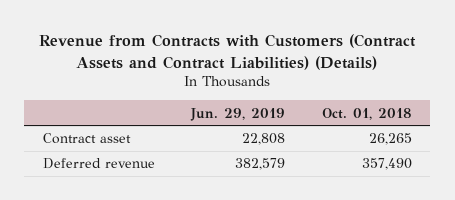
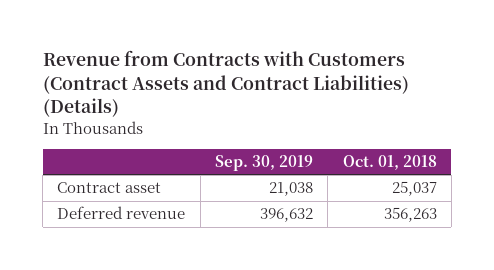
[190,107,286,121] Jun. 29, 2019 -> none
none -> [215,154,314,171] Sep. 30, 2019
[369,133,413,146] 26,265 -> [391,181,437,197] 25,037
[362,158,413,171] 357,490 -> [383,207,437,223] 356,263

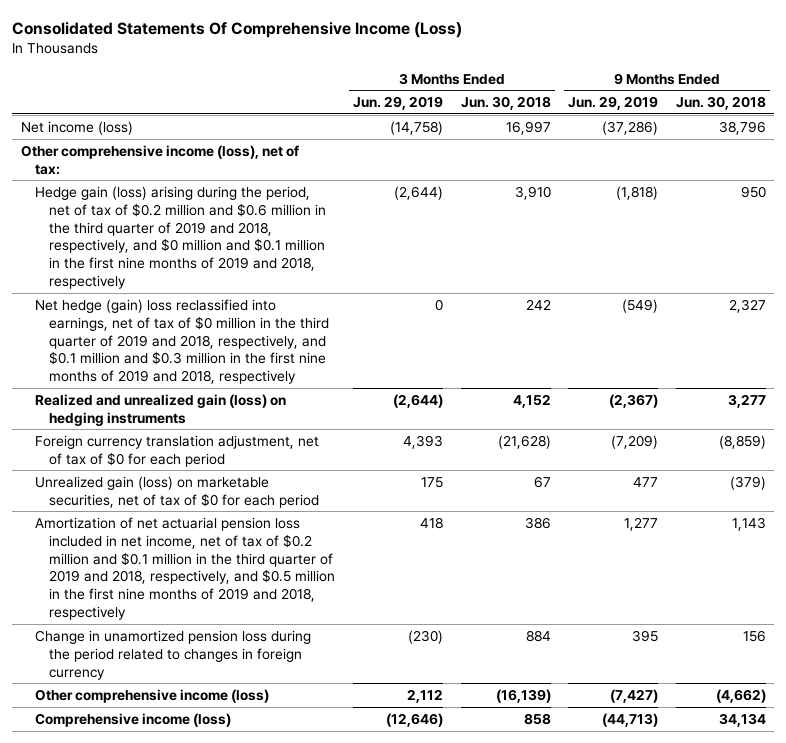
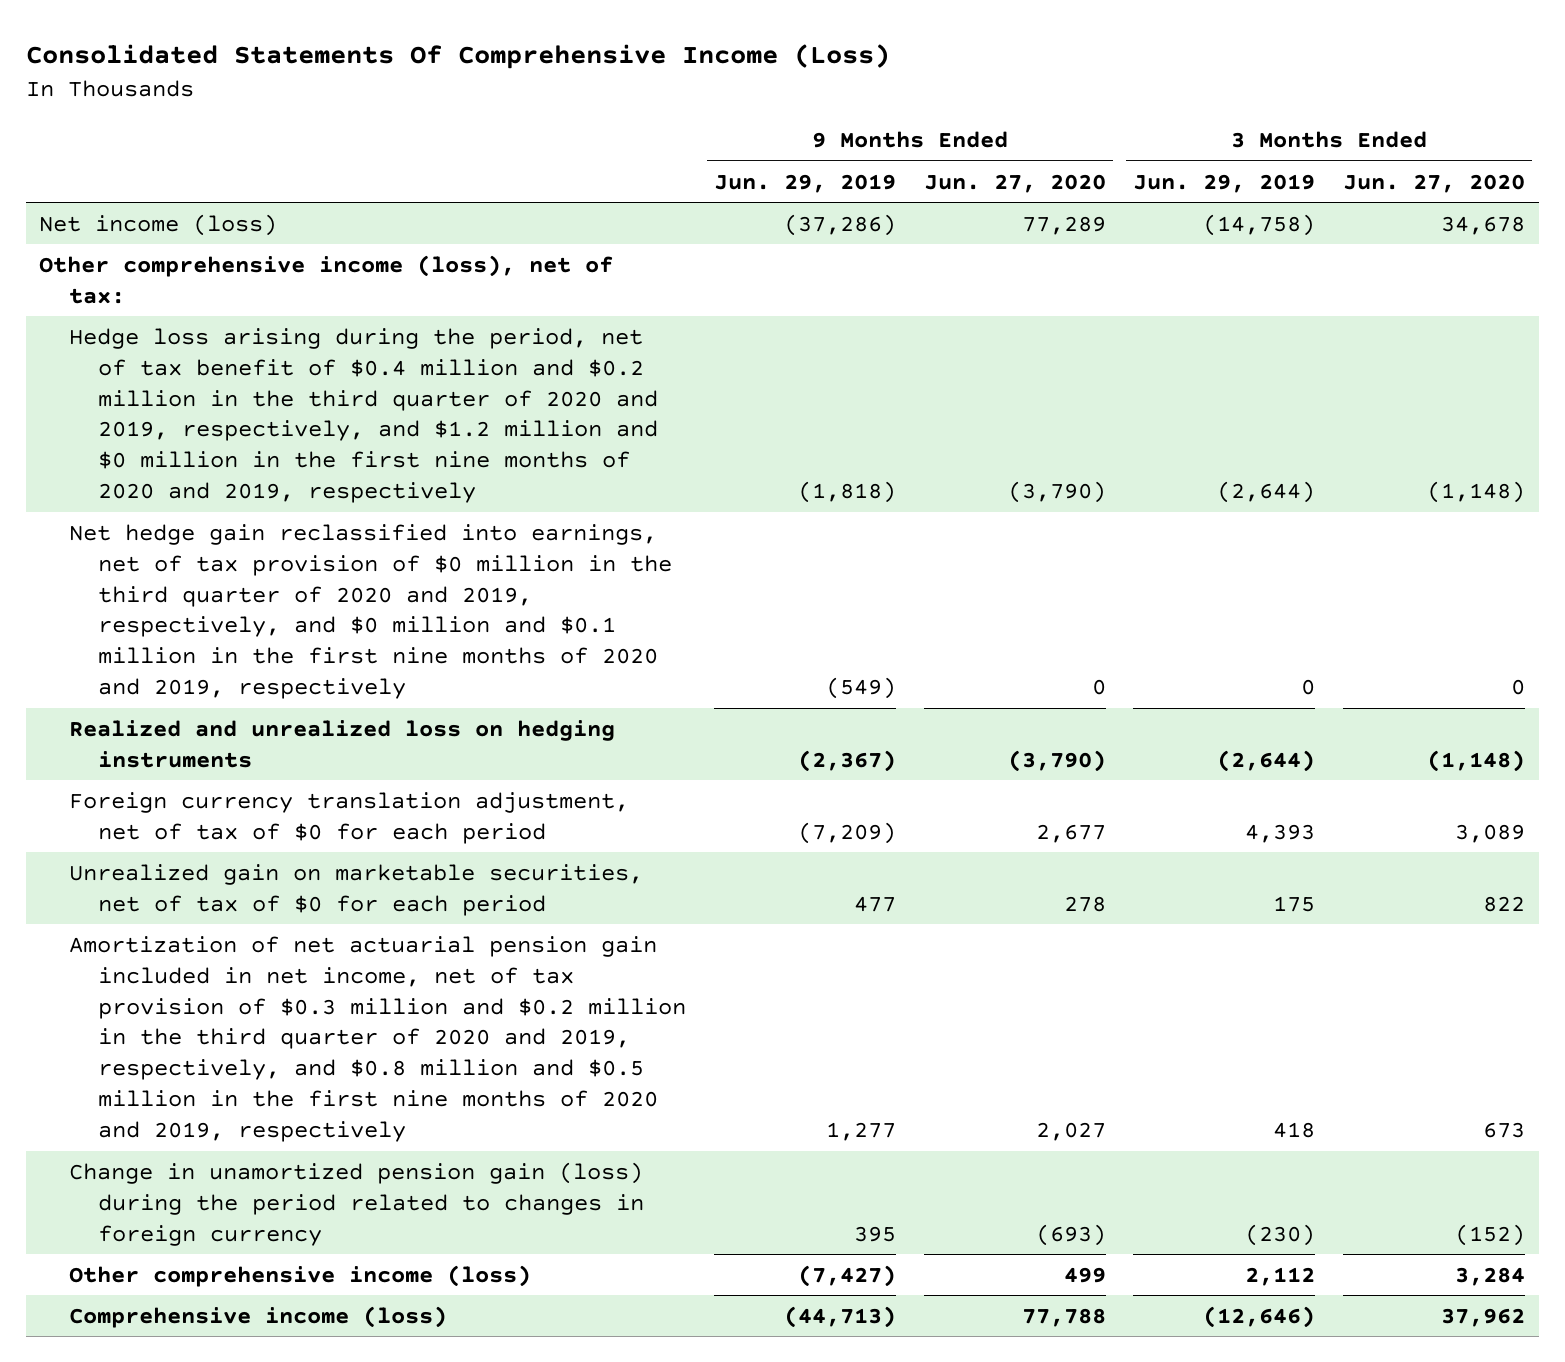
[460,96,551,111] Jun. 30, 2018 -> none
[675,96,766,111] Jun. 30, 2018 -> none
none -> [923,173,1106,193] Jun. 27, 2020
none -> [1343,173,1526,193] Jun. 27, 2020
[34,185,327,290] Hedge gain (loss) arising during the period, net of tax of $0.2 million and $0.6 million in the third quarter of 2019 and 2018, respectively, and $0 million and $0.1 million in the first nine months of 2019 and 2018, respectively -> [68,327,659,504] Hedge loss arising during the period, net of tax benefit of $0.4 million and $0.2 million in the third quarter of 2020 and 2019, respectively, and $1.2 million and $0 million in the first nine months of 2020 and 2019, respectively
[34,298,330,385] Net hedge (gain) loss reclassified into earnings, net of tax of $0 million in the third quarter of 2019 and 2018, respectively, and $0.1 million and $0.3 million in the first nine months of 2019 and 2018, respectively -> [68,523,673,700] Net hedge gain reclassified into earnings, net of tax provision of $0 million in the third quarter of 2020 and 2019, respectively, and $0 million and $0.1 million in the first nine months of 2020 and 2019, respectively
[34,393,286,426] Realized and unrealized gain (loss) on hedging instruments -> [68,719,615,768] Realized and unrealized loss on hedging instruments
[34,475,320,508] Unrealized gain (loss) on marketable securities, net of tax of $0 for each period -> [68,863,643,916] Unrealized gain on marketable securities, net of tax of $0 for each period
[34,516,336,621] Amortization of net actuarial pension loss included in net income, net of tax of $0.2 million and $0.1 million in the third quarter of 2019 and 2018, respectively, and $0.5 million in the first nine months of 2019 and 2018, respectively -> [68,935,687,1143] Amortization of net actuarial pension gain included in net income, net of tax provision of $0.3 million and $0.2 million in the third quarter of 2020 and 2019, respectively, and $0.8 million and $0.5 million in the first nine months of 2020 and 2019, respectively
[34,629,311,680] Change in unamortized pension loss during the period related to changes in foreign currency -> [68,1161,645,1246] Change in unamortized pension gain (loss) during the period related to changes in foreign currency

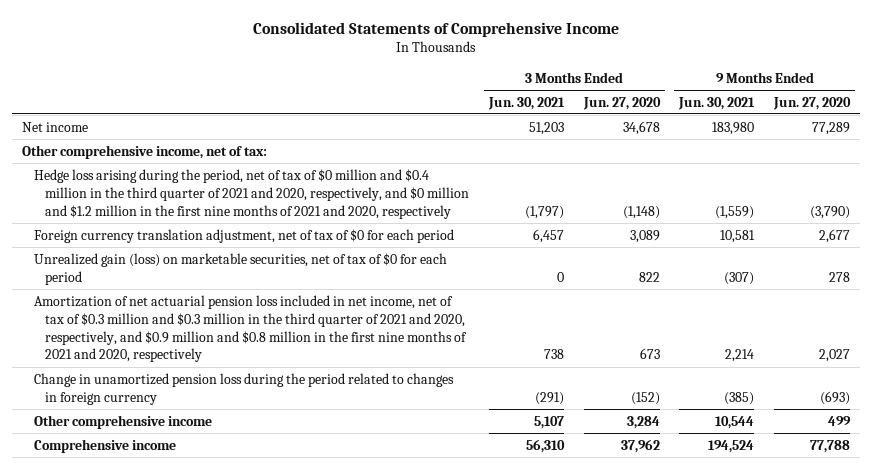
[25,44,890,70] Consolidated Statements Of Comprehensive Income (Loss) -> [252,21,619,37] Consolidated Statements of Comprehensive Income
[713,173,896,193] Jun. 29, 2019 -> none
[1133,173,1316,193] Jun. 29, 2019 -> none
none -> [487,96,565,110] Jun. 30, 2021
none -> [678,96,756,110] Jun. 30, 2021
[68,523,673,700] Net hedge gain reclassified into earnings, net of tax provision of $0 million in the third quarter of 2020 and 2019, respectively, and $0 million and $0.1 million in the first nine months of 2020 and 2019, respectively -> none
[68,719,615,768] Realized and unrealized loss on hedging instruments -> none
[39,213,278,236] Net income (loss) -> [21,121,88,132] Net income
[39,254,614,304] Other comprehensive income (loss), net of tax: -> [21,144,267,159] Other comprehensive income, net of tax:
[68,327,659,504] Hedge loss arising during the period, net of tax benefit of $0.4 million and $0.2 million in the third quarter of 2020 and 2019, respectively, and $1.2 million and $0 million in the first nine months of 2020 and 2019, respectively -> [33,168,470,219] Hedge loss arising during the period, net of tax of $0 million and $0.4 million in the third quarter of 2021 and 2020, respectively, and $0 million and $1.2 million in the first nine months of 2021 and 2020, respectively
[68,863,643,916] Unrealized gain on marketable securities, net of tax of $0 for each period -> [33,252,447,285] Unrealized gain (loss) on marketable securities, net of tax of $0 for each period
[68,935,687,1143] Amortization of net actuarial pension gain included in net income, net of tax provision of $0.3 million and $0.2 million in the third quarter of 2020 and 2019, respectively, and $0.8 million and $0.5 million in the first nine months of 2020 and 2019, respectively -> [33,294,468,363] Amortization of net actuarial pension loss included in net income, net of tax of $0.3 million and $0.3 million in the third quarter of 2021 and 2020, respectively, and $0.9 million and $0.8 million in the first nine months of 2021 and 2020, respectively
[68,1161,645,1246] Change in unamortized pension gain (loss) during the period related to changes in foreign currency -> [33,372,454,405] Change in unamortized pension loss during the period related to changes in foreign currency
[68,1264,531,1287] Other comprehensive income (loss) -> [33,414,212,429] Other comprehensive income
[68,1305,447,1328] Comprehensive income (loss) -> [33,438,176,453] Comprehensive income

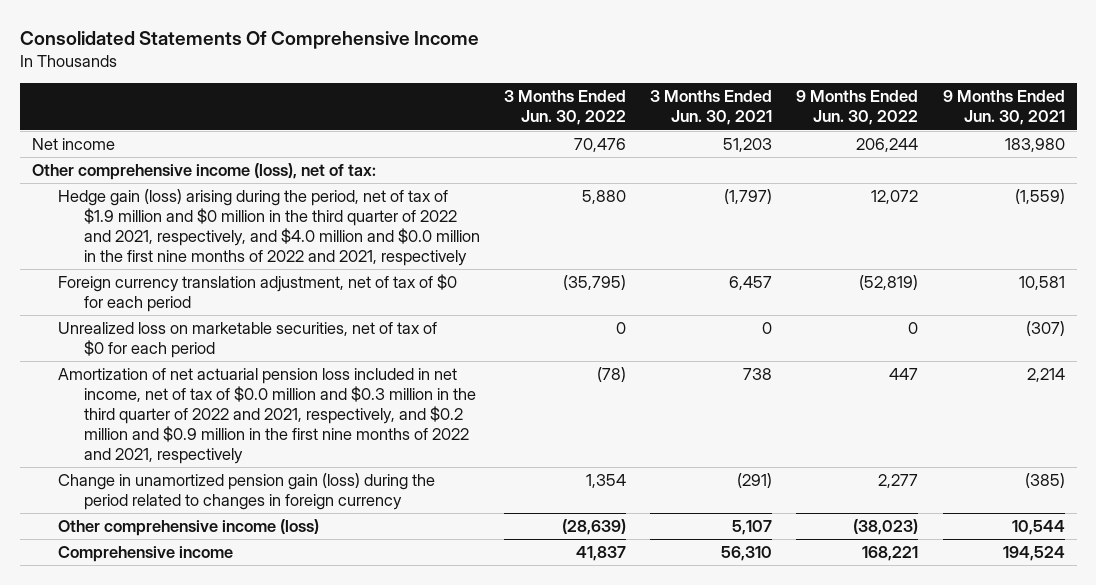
[252,21,619,37] Consolidated Statements of Comprehensive Income -> [19,31,479,50] Consolidated Statements Of Comprehensive Income
[582,96,661,110] Jun. 27, 2020 -> none
[773,96,852,110] Jun. 27, 2020 -> none
none -> [503,90,626,126] 3 Months Ended Jun. 30, 2022
none -> [796,90,919,126] 9 Months Ended Jun. 30, 2022
[21,144,267,159] Other comprehensive income, net of tax: -> [31,163,376,181] Other comprehensive income (loss), net of tax:
[33,168,470,219] Hedge loss arising during the period, net of tax of $0 million and $0.4 million in the third quarter of 2021 and 2020, respectively, and $0 million and $1.2 million in the first nine months of 2021 and 2020, respectively -> [57,189,480,266] Hedge gain (loss) arising during the period, net of tax of $1.9 million and $0 million in the third quarter of 2022 and 2021, respectively, and $4.0 million and $0.0 million in the first nine months of 2022 and 2021, respectively
[33,252,447,285] Unrealized gain (loss) on marketable securities, net of tax of $0 for each period -> [57,322,437,358] Unrealized loss on marketable securities, net of tax of $0 for each period
[33,294,468,363] Amortization of net actuarial pension loss included in net income, net of tax of $0.3 million and $0.3 million in the third quarter of 2021 and 2020, respectively, and $0.9 million and $0.8 million in the first nine months of 2021 and 2020, respectively -> [57,368,476,464] Amortization of net actuarial pension loss included in net income, net of tax of $0.0 million and $0.3 million in the third quarter of 2022 and 2021, respectively, and $0.2 million and $0.9 million in the first nine months of 2022 and 2021, respectively
[33,372,454,405] Change in unamortized pension loss during the period related to changes in foreign currency -> [57,473,435,510] Change in unamortized pension gain (loss) during the period related to changes in foreign currency
[33,414,212,429] Other comprehensive income -> [57,519,319,537] Other comprehensive income (loss)

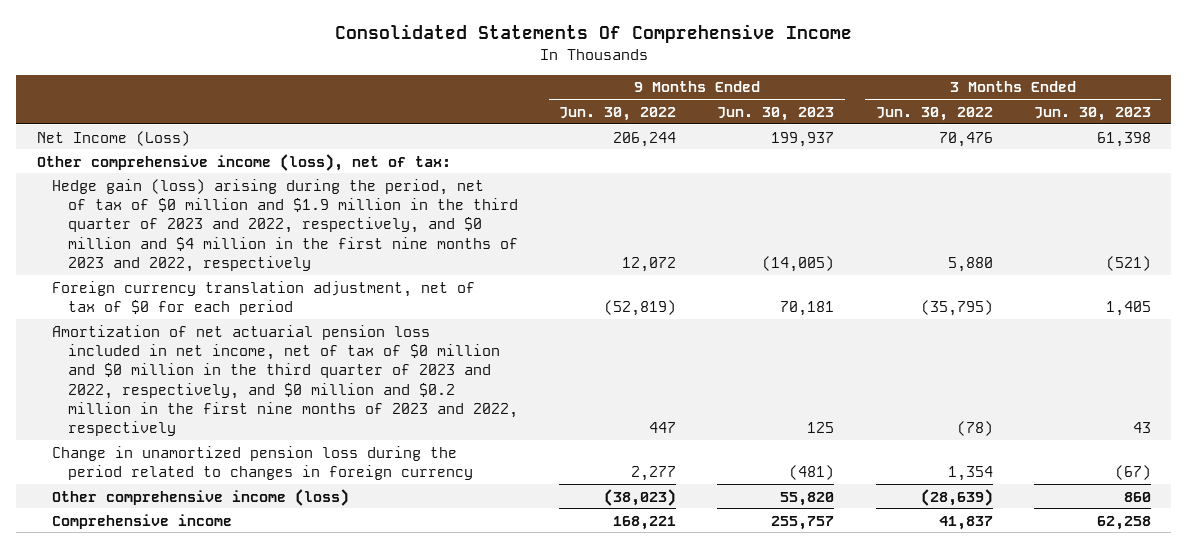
[650,90,773,126] 3 Months Ended Jun. 30, 2021 -> none
[942,90,1065,126] 9 Months Ended Jun. 30, 2021 -> none
none -> [717,106,835,121] Jun. 30, 2023
none -> [1033,106,1151,121] Jun. 30, 2023
[31,138,115,151] Net income -> [36,130,190,146] Net Income (Loss)
[57,189,480,266] Hedge gain (loss) arising during the period, net of tax of $1.9 million and $0 million in the third quarter of 2022 and 2021, respectively, and $4.0 million and $0.0 million in the first nine months of 2022 and 2021, respectively -> [52,178,518,272] Hedge gain (loss) arising during the period, net of tax of $0 million and $1.9 million in the third quarter of 2023 and 2022, respectively, and $0 million and $4 million in the first nine months of 2023 and 2022, respectively
[57,322,437,358] Unrealized loss on marketable securities, net of tax of $0 for each period -> none
[57,368,476,464] Amortization of net actuarial pension loss included in net income, net of tax of $0.0 million and $0.3 million in the third quarter of 2022 and 2021, respectively, and $0.2 million and $0.9 million in the first nine months of 2022 and 2021, respectively -> [52,324,518,437] Amortization of net actuarial pension loss included in net income, net of tax of $0 million and $0 million in the third quarter of 2023 and 2022, respectively, and $0 million and $0.2 million in the first nine months of 2023 and 2022, respectively
[57,473,435,510] Change in unamortized pension gain (loss) during the period related to changes in foreign currency -> [52,445,473,480] Change in unamortized pension loss during the period related to changes in foreign currency

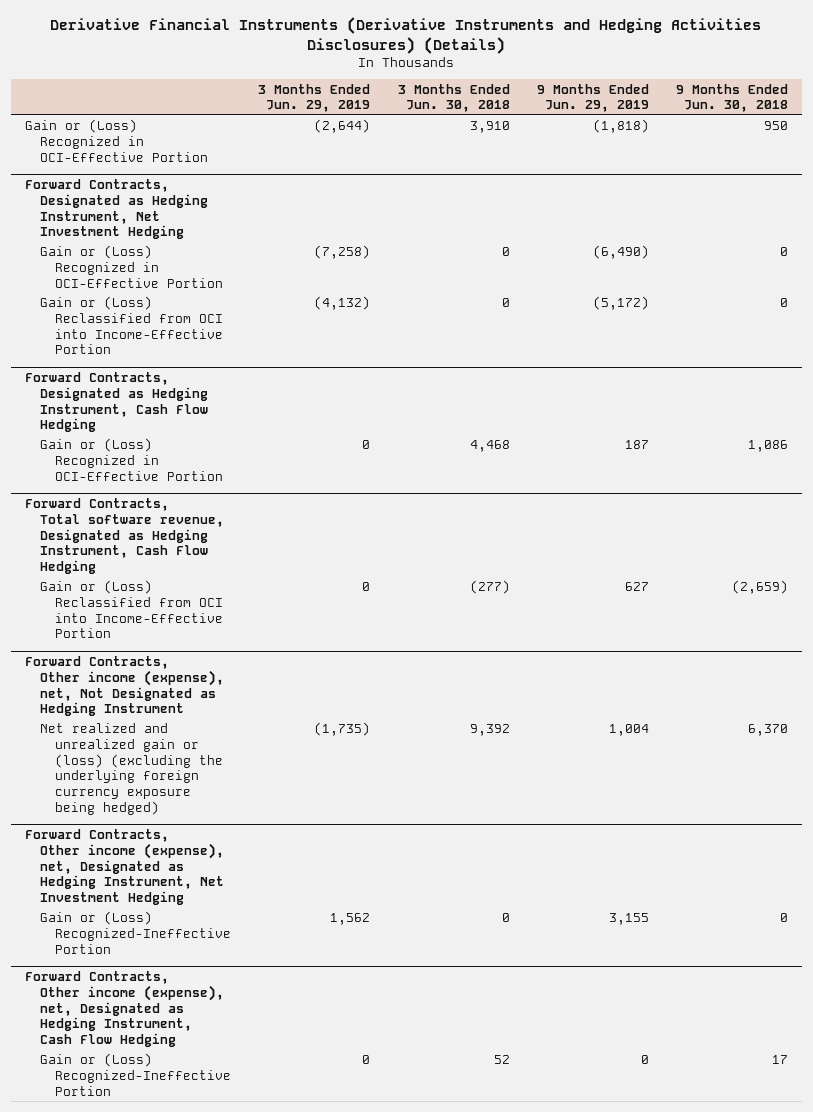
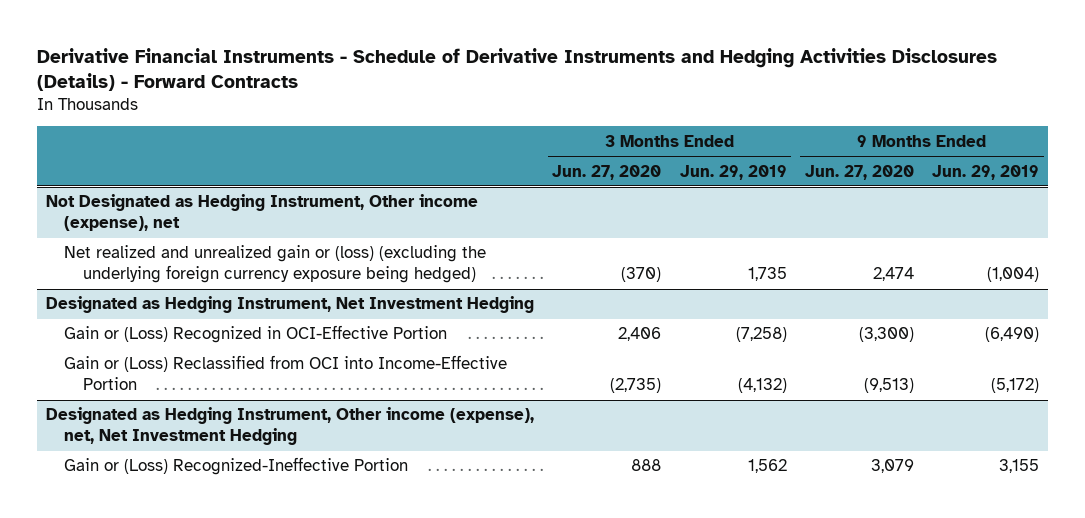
[50,17,762,54] Derivative Financial Instruments (Derivative Instruments and Hedging Activities Disclosures) (Details) -> [37,47,998,91] Derivative Financial Instruments - Schedule of Derivative Instruments and Hedging Activities Disclosures (Details) - Forward Contracts
[397,83,510,113] 3 Months Ended Jun. 30, 2018 -> none
[675,83,788,113] 9 Months Ended Jun. 30, 2018 -> none
none -> [552,164,662,180] Jun. 27, 2020
none -> [804,164,914,180] Jun. 27, 2020
[24,119,208,162] Gain or (Loss) Recognized in OCI-Effective Portion -> none
none -> [46,194,479,232] Not Designated as Hedging Instrument, Other income (expense), net
none -> [64,245,487,284] Net realized and unrealized gain or (loss) (excluding the underlying foreign currency exposure being hedged)
[24,179,208,240] Forward Contracts, Designated as Hedging Instrument, Net Investment Hedging -> [46,296,535,314] Designated as Hedging Instrument, Net Investment Hedging
[24,372,208,433] Forward Contracts, Designated as Hedging Instrument, Cash Flow Hedging -> none
[39,438,224,481] Gain or (Loss) Recognized in OCI-Effective Portion -> none
[24,498,224,574] Forward Contracts, Total software revenue, Designated as Hedging Instrument, Cash Flow Hedging -> none
[39,580,224,639] Gain or (Loss) Reclassified from OCI into Income-Effective Portion -> none
[24,656,224,717] Forward Contracts, Other income (expense), net, Not Designated as Hedging Instrument -> none
[39,723,224,815] Net realized and unrealized gain or (loss) (excluding the underlying foreign currency exposure being hedged) -> none
[24,829,224,905] Forward Contracts, Other income (expense), net, Designated as Hedging Instrument, Net Investment Hedging -> [46,407,535,446] Designated as Hedging Instrument, Other income (expense), net, Net Investment Hedging
[24,971,224,1047] Forward Contracts, Other income (expense), net, Designated as Hedging Instrument, Cash Flow Hedging -> none
[39,1053,232,1096] Gain or (Loss) Recognized-Ineffective Portion -> none

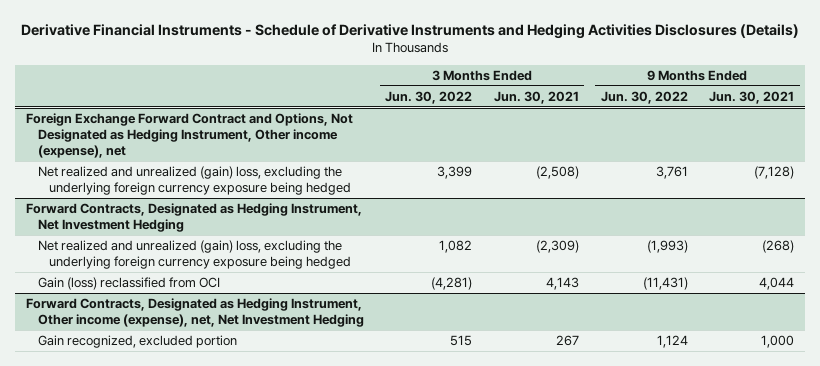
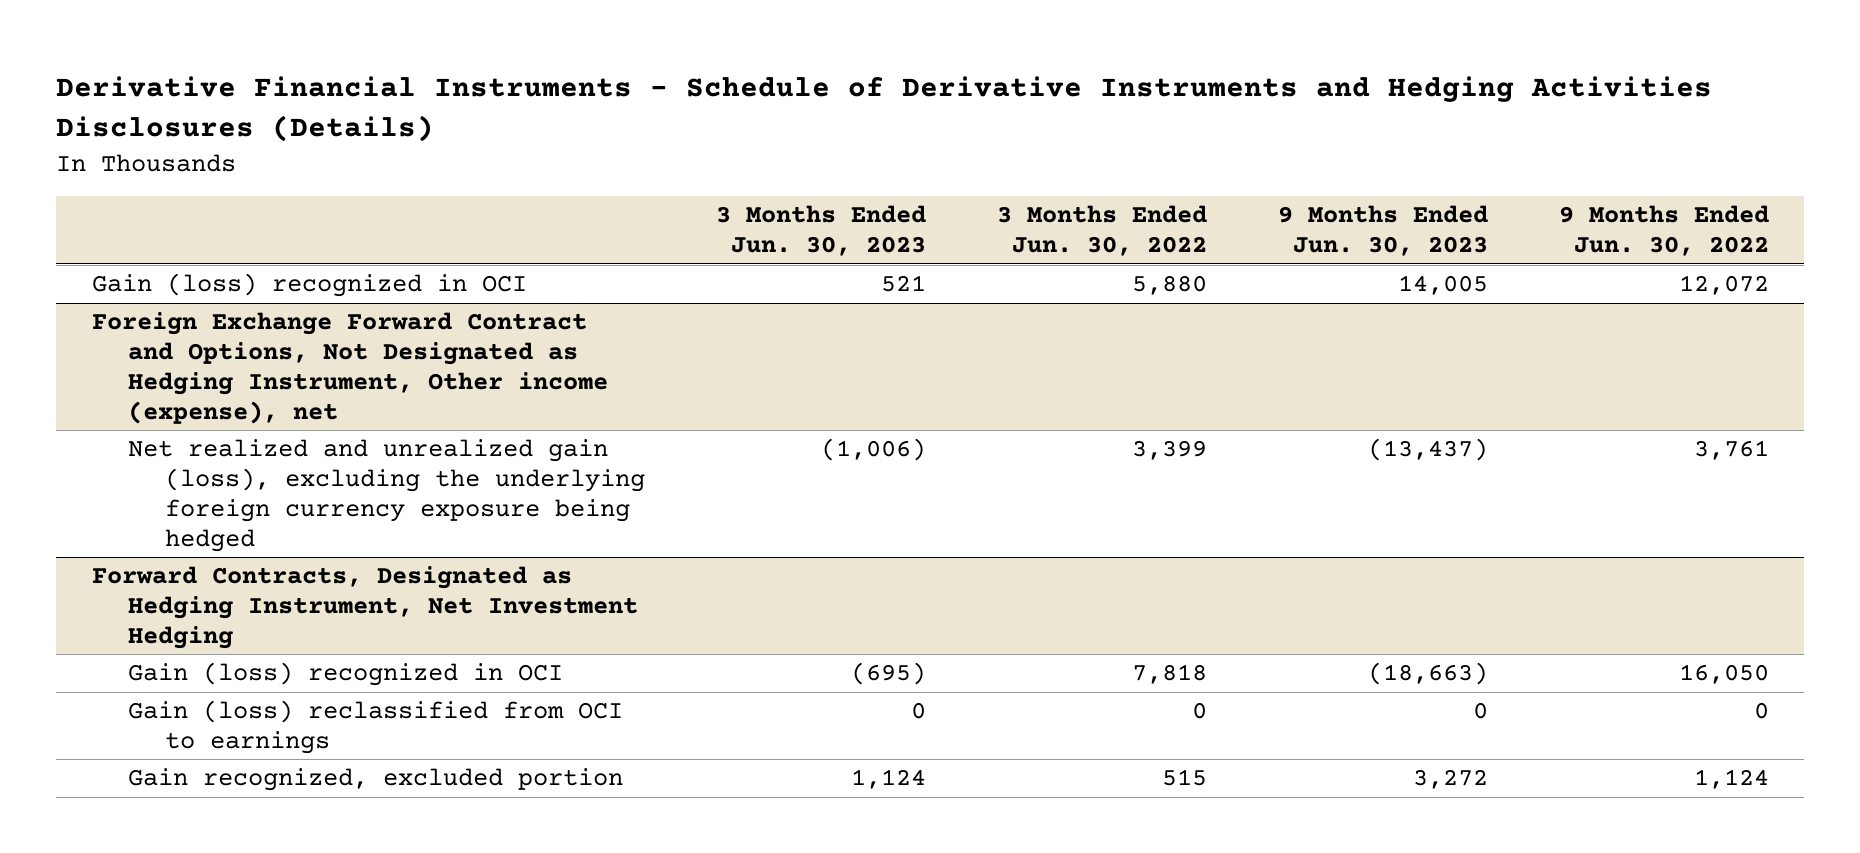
[493,90,579,104] Jun. 30, 2021 -> none
[709,90,795,104] Jun. 30, 2021 -> none
none -> [715,205,926,257] 3 Months Ended Jun. 30, 2023
none -> [1277,205,1488,257] 9 Months Ended Jun. 30, 2023
none -> [91,273,527,298] Gain (loss) recognized in OCI
[37,165,352,196] Net realized and unrealized (gain) loss, excluding the underlying foreign currency exposure being hedged -> [128,439,645,552] Net realized and unrealized gain (loss), excluding the underlying foreign currency exposure being hedged
[37,239,352,270] Net realized and unrealized (gain) loss, excluding the underlying foreign currency exposure being hedged -> none
[26,297,364,328] Forward Contracts, Designated as Hedging Instrument, Other income (expense), net, Net Investment Hedging -> none
none -> [128,662,564,687] Gain (loss) recognized in OCI
[37,276,220,290] Gain (loss) reclassified from OCI -> [128,700,624,755] Gain (loss) reclassified from OCI to earnings
[431,276,473,290] (4,281) -> [1191,702,1207,720] 0
[642,276,688,290] (11,431) -> [1753,702,1769,720] 0

